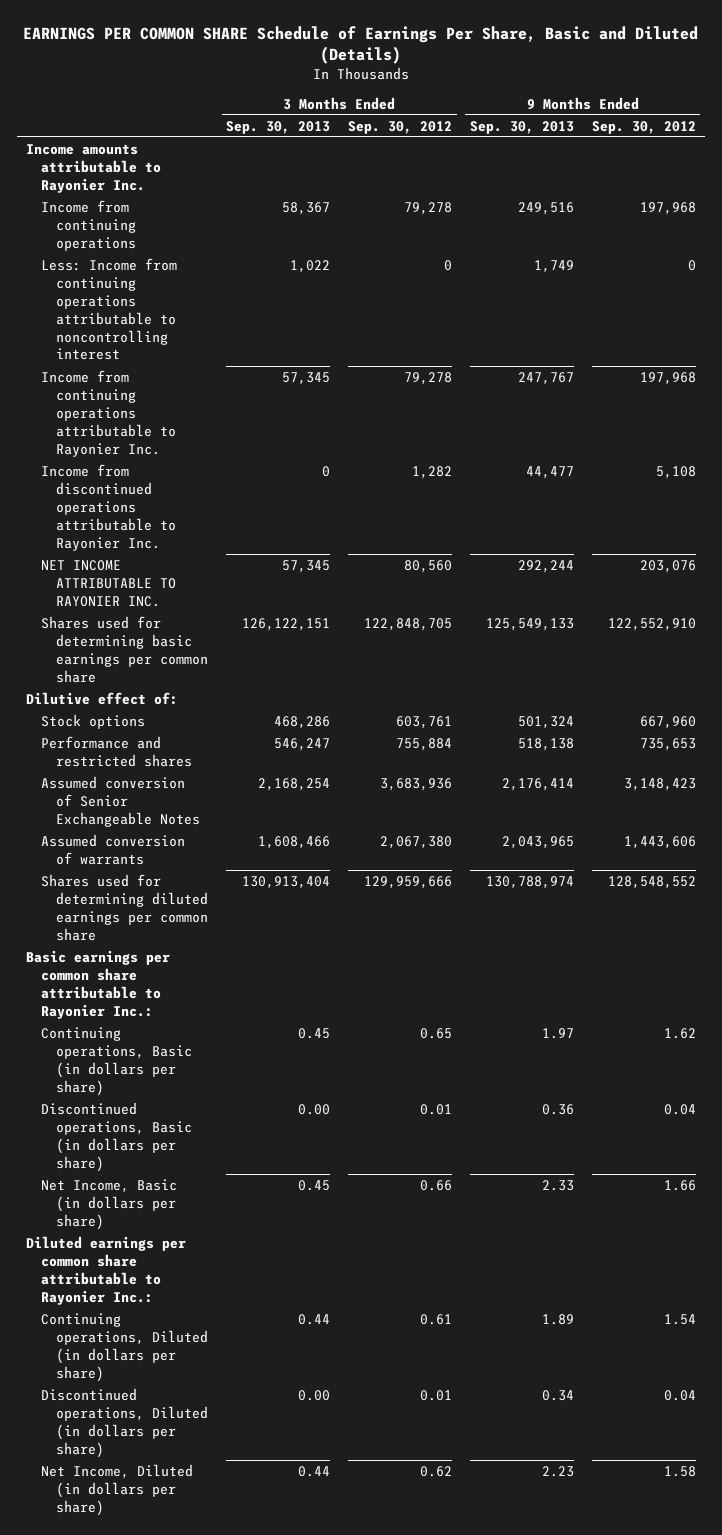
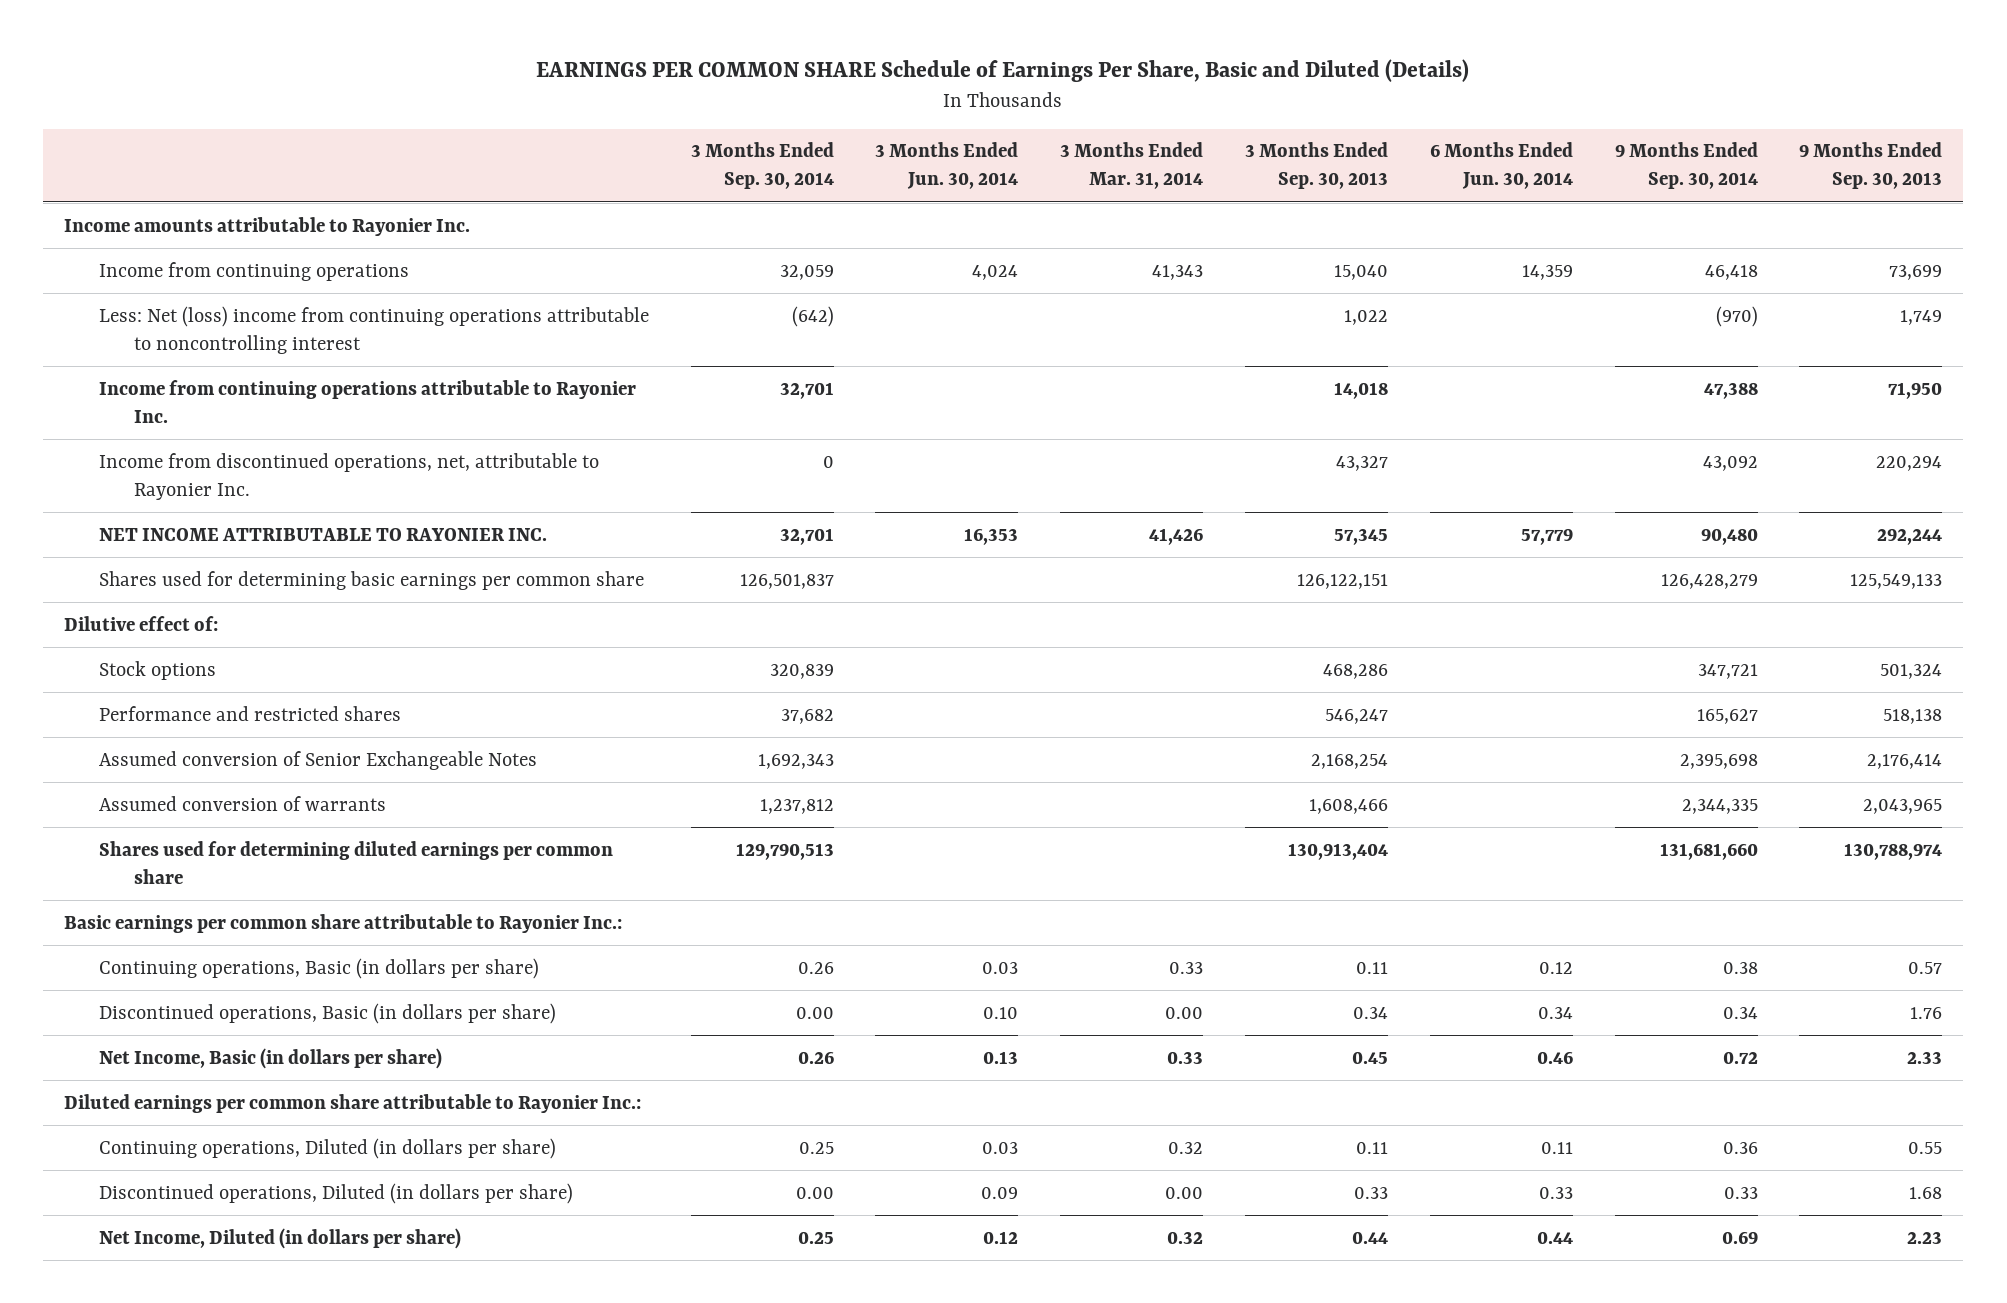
[348,120,453,134] Sep. 30, 2012 -> none
[591,120,696,134] Sep. 30, 2012 -> none
none -> [690,142,834,190] 3 Months Ended Sep. 30, 2014
none -> [875,142,1019,190] 3 Months Ended Jun. 30, 2014
none -> [1060,142,1204,190] 3 Months Ended Mar. 31, 2014
none -> [1429,142,1573,190] 6 Months Ended Jun. 30, 2014
none -> [1614,142,1758,190] 9 Months Ended Sep. 30, 2014
[282,201,331,215] 58,367 -> [1334,264,1389,280] 15,040
[517,201,574,215] 249,516 -> [1889,264,1943,280] 73,699
[41,257,178,361] Less: Income from continuing operations attributable to noncontrolling interest -> [98,305,649,354] Less: Net (loss) income from continuing operations attributable to noncontrolling interest
[282,371,331,385] 57,345 -> [1334,381,1389,399] 14,018
[517,371,574,385] 247,767 -> [1888,381,1943,399] 71,950
[41,463,177,551] Income from discontinued operations attributable to Rayonier Inc. -> [98,452,599,500] Income from discontinued operations, net, attributable to Rayonier Inc.
[322,465,331,477] 0 -> [1336,455,1389,471] 43,327
[525,465,574,479] 44,477 -> [1876,455,1943,471] 220,294
[298,1027,331,1039] 0.45 -> [1356,961,1389,974] 0.11
[541,1027,574,1039] 1.97 -> [1908,961,1943,974] 0.57
[298,1103,331,1115] 0.00 -> [1353,1006,1389,1019] 0.34
[541,1103,574,1115] 0.36 -> [1910,1006,1943,1019] 1.76
[298,1313,331,1325] 0.44 -> [1356,1141,1389,1154] 0.11
[541,1313,574,1325] 1.89 -> [1908,1141,1943,1154] 0.55
[298,1389,331,1401] 0.00 -> [1354,1186,1389,1199] 0.33
[541,1389,574,1401] 0.34 -> [1909,1186,1943,1199] 1.68

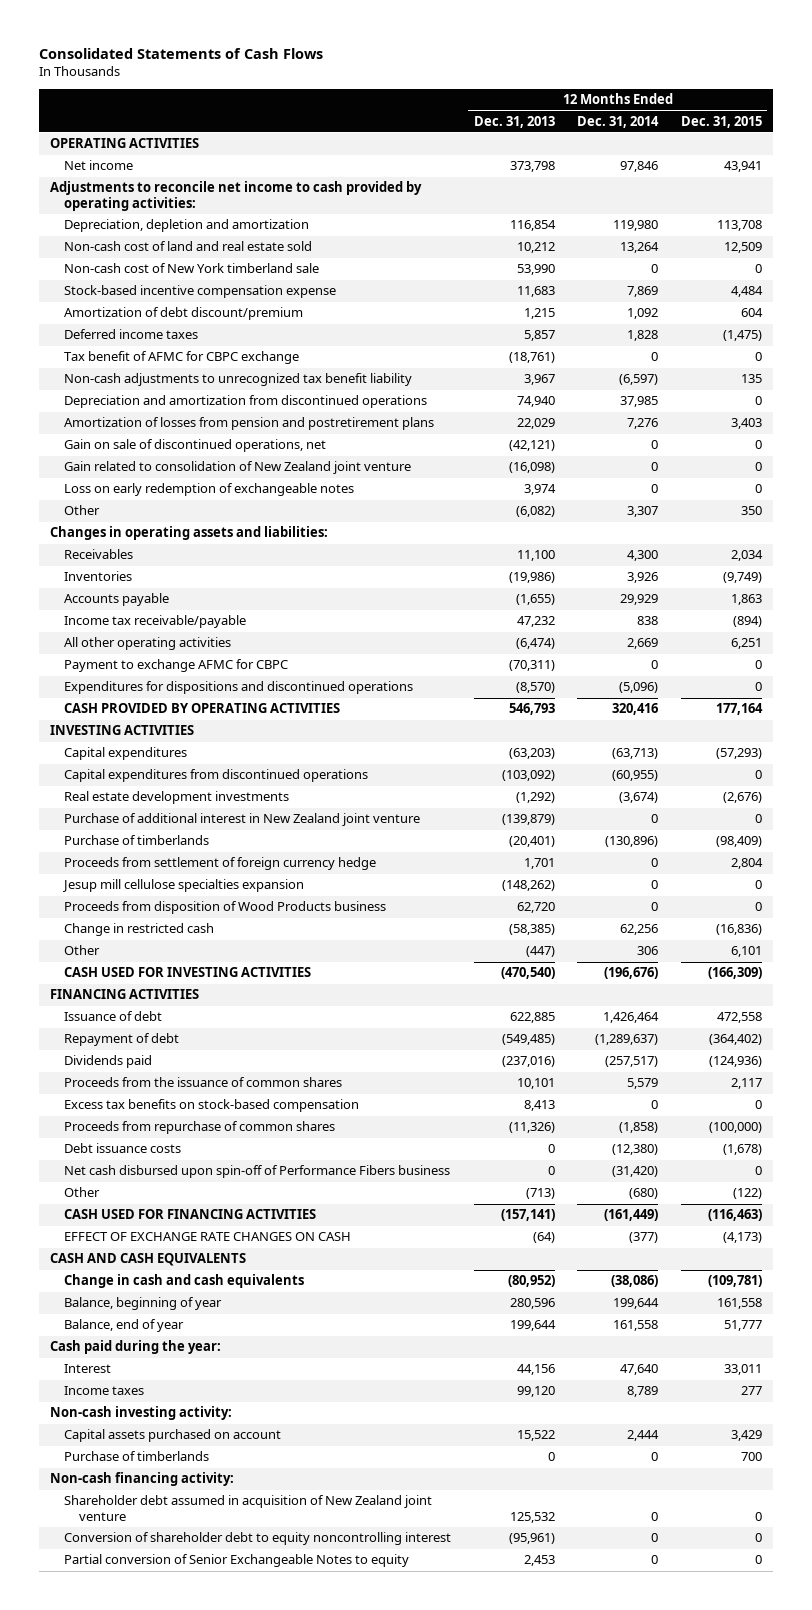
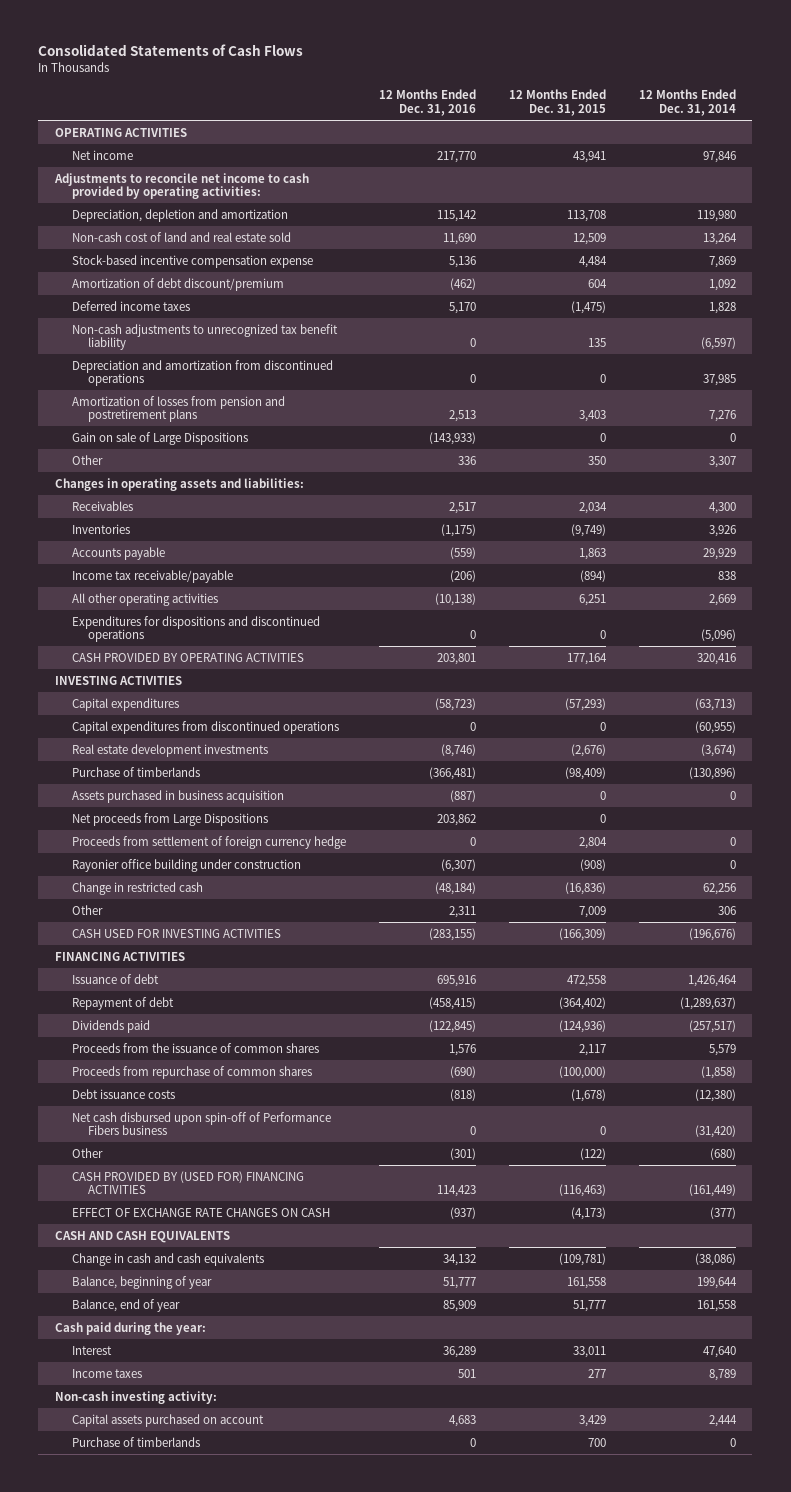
[473,115,555,128] Dec. 31, 2013 -> none
none -> [378,89,476,117] 12 Months Ended Dec. 31, 2016
[64,263,320,274] Non-cash cost of New York timberland sale -> none
[64,351,300,365] Tax benefit of AFMC for CBPC exchange -> none
[64,439,327,453] Gain on sale of discontinued operations, net -> none
[64,461,412,475] Gain related to consolidation of New Zealand joint venture -> none
[64,483,355,497] Loss on early redemption of exchangeable notes -> none
none -> [71,431,248,445] Gain on sale of Large Dispositions
[64,659,289,673] Payment to exchange AFMC for CBPC -> none
[64,813,421,827] Purchase of additional interest in New Zealand joint venture -> none
none -> [71,789,284,803] Assets purchased in business acquisition
none -> [71,812,268,826] Net proceeds from Large Dispositions
[62,879,305,893] Jesup mill cellulose specialties expansion -> none
[64,901,387,915] Proceeds from disposition of Wood Products business -> none
none -> [71,858,301,872] Rayonier office building under construction
[730,946,762,958] 6,101 -> [578,905,606,918] 7,009
[64,1099,360,1113] Excess tax benefits on stock-based compensation -> none
[64,1209,317,1220] CASH USED FOR FINANCING ACTIVITIES -> [71,1170,304,1195] CASH PROVIDED BY (USED FOR) FINANCING ACTIVITIES
[50,1472,235,1487] Non-cash financing activity: -> none
[64,1495,433,1521] Shareholder debt assumed in acquisition of New Zealand joint venture -> none
[64,1532,452,1546] Conversion of shareholder debt to equity noncontrolling interest -> none
[64,1554,410,1568] Partial conversion of Senior Exchangeable Notes to equity -> none

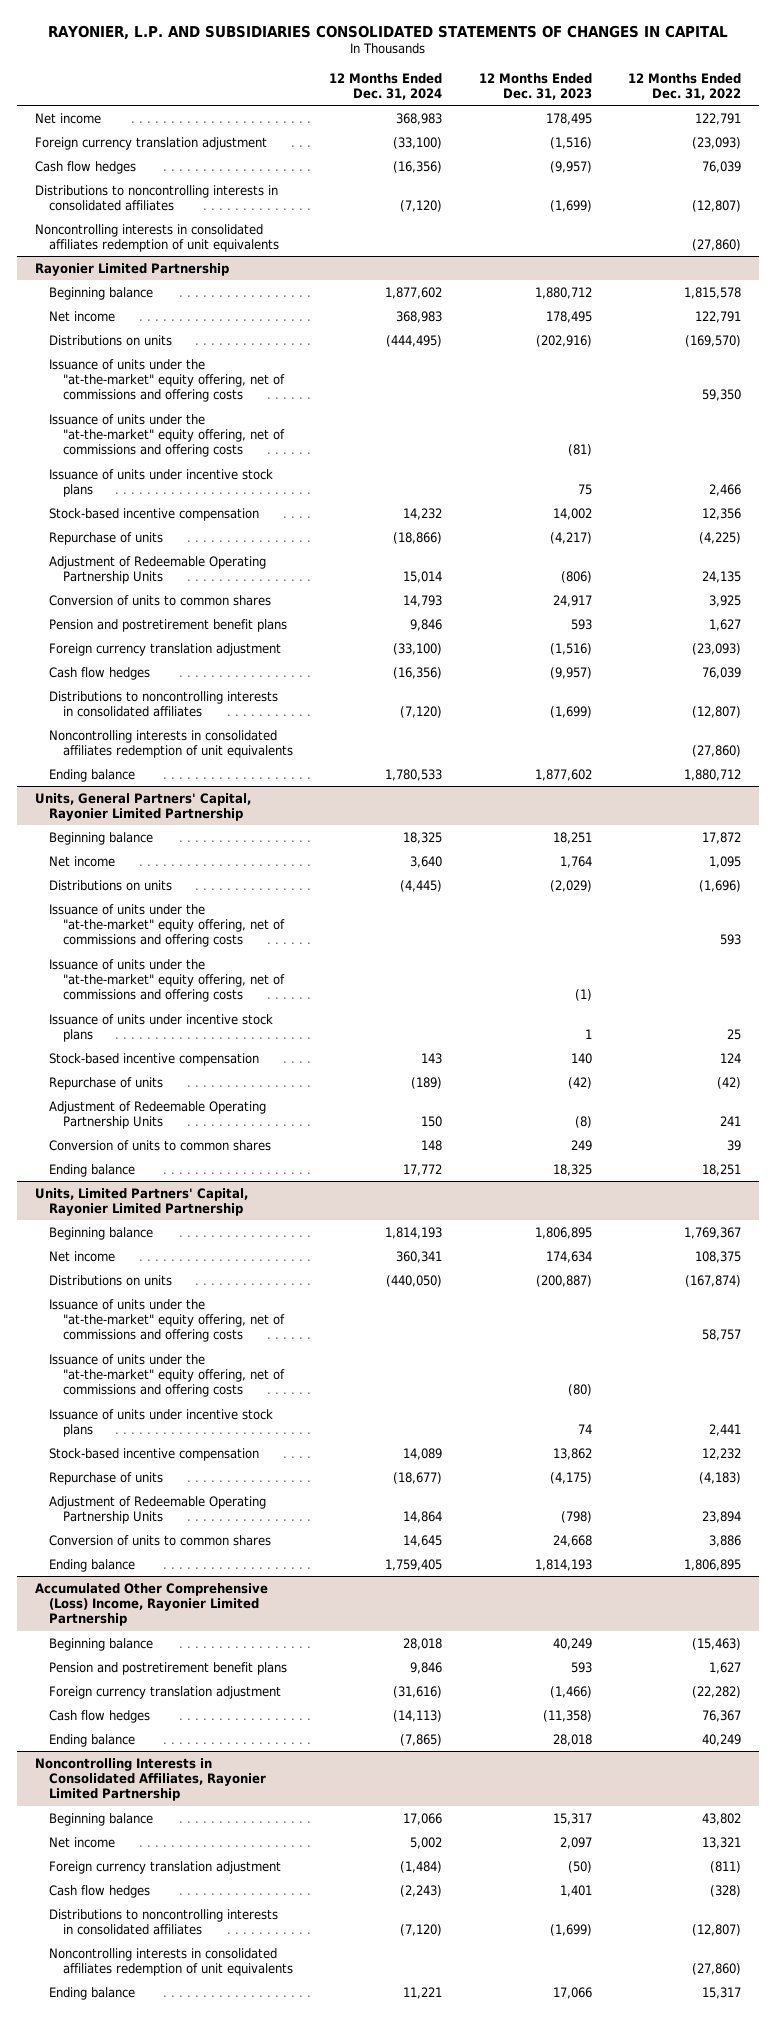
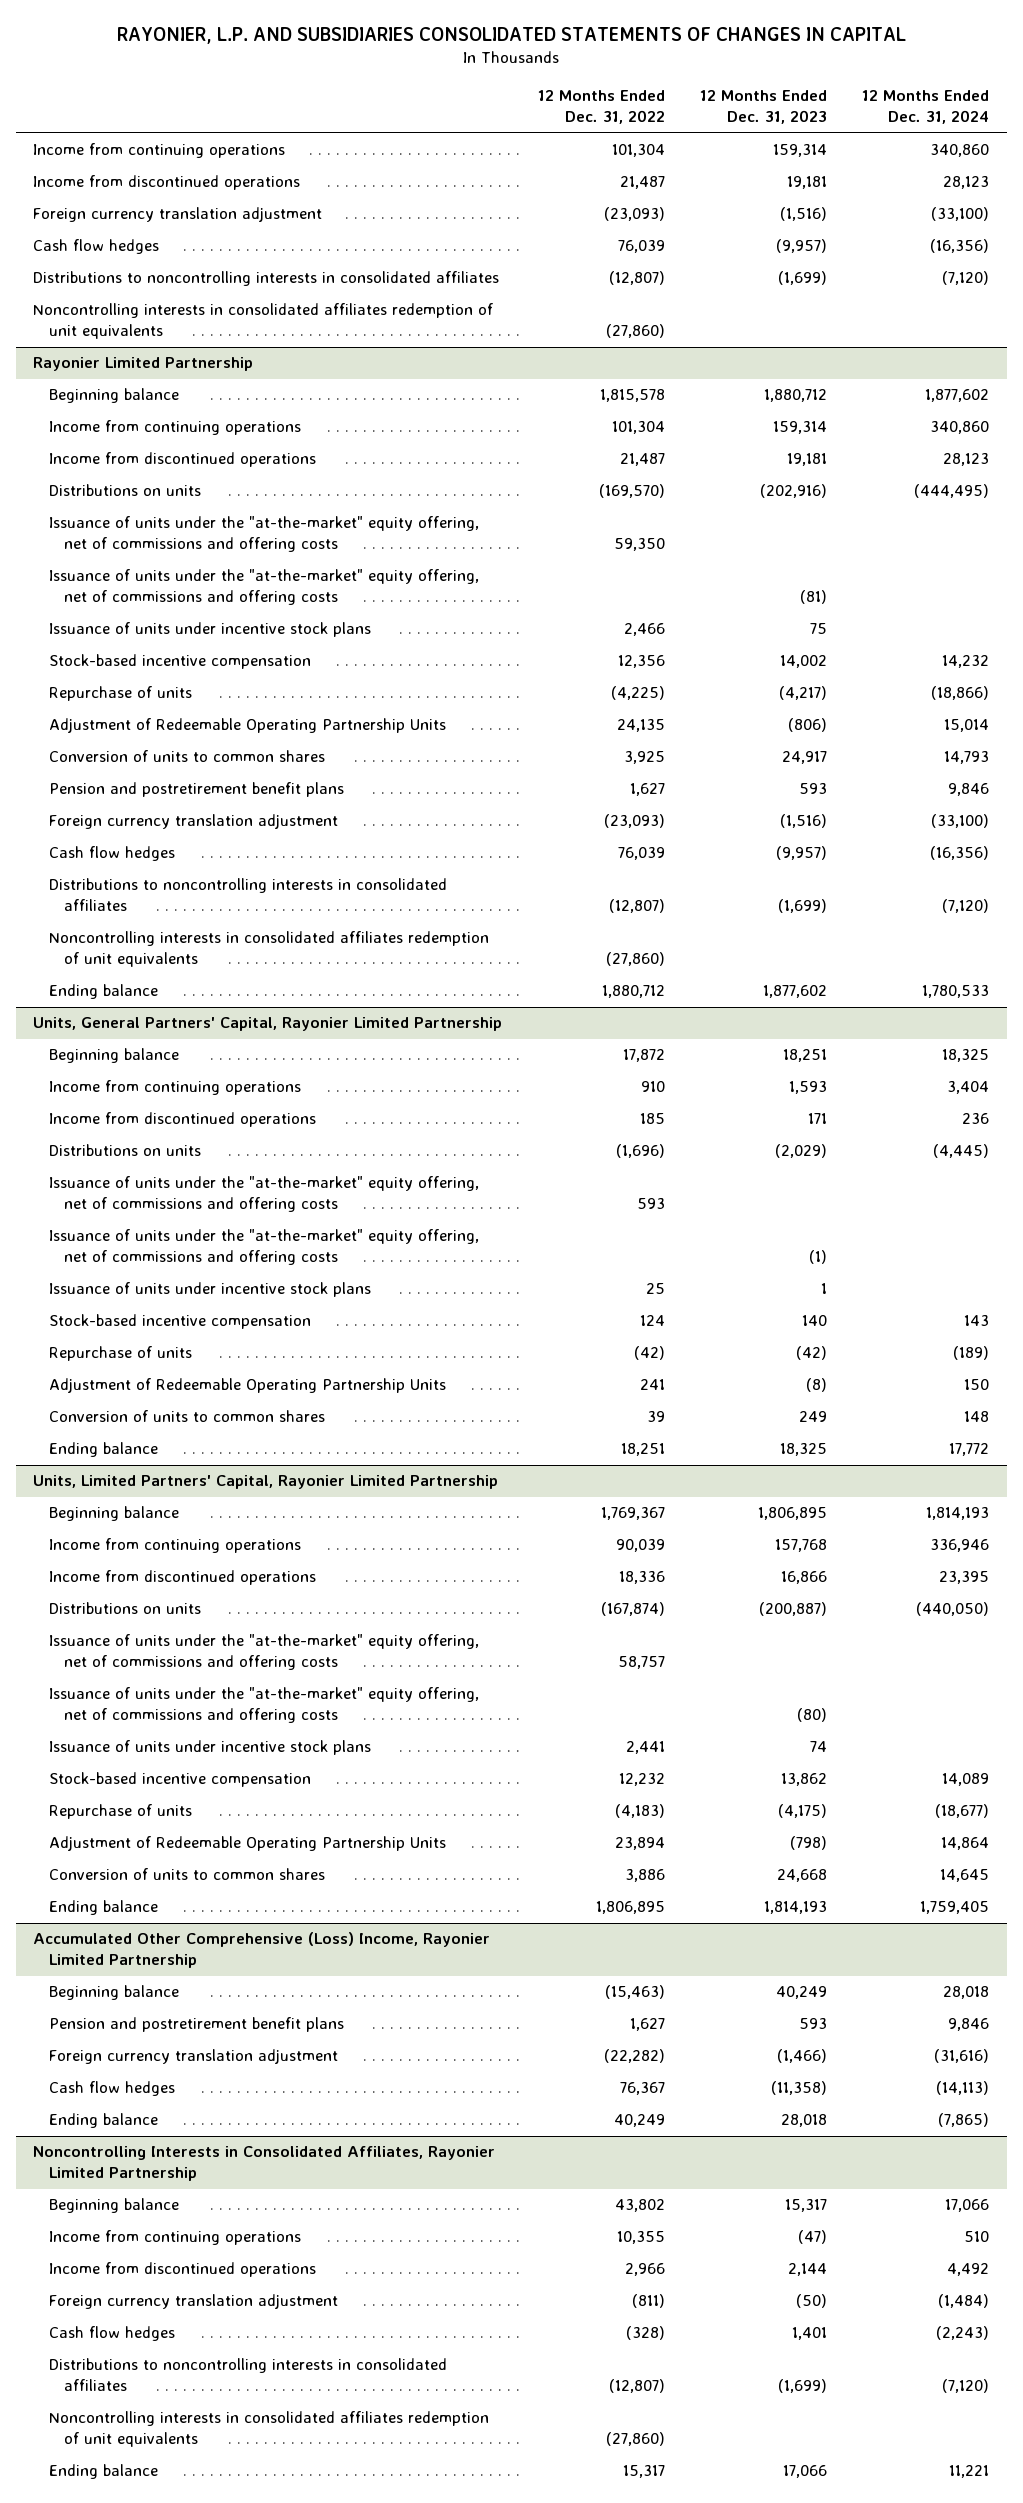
[35,112,102,124] Net income -> none
none -> [33,143,286,159] Income from continuing operations
none -> [33,175,301,191] Income from discontinued operations
[49,310,116,322] Net income -> none
none -> [48,420,301,436] Income from continuing operations
none -> [48,452,316,468] Income from discontinued operations
[49,855,116,867] Net income -> none
none -> [48,1080,301,1096] Income from continuing operations
none -> [48,1112,316,1128] Income from discontinued operations
[49,1250,116,1262] Net income -> none
none -> [48,1538,301,1554] Income from continuing operations
none -> [48,1570,316,1586] Income from discontinued operations
[49,1836,116,1848] Net income -> none
none -> [48,2230,301,2246] Income from continuing operations
none -> [48,2262,316,2278] Income from discontinued operations

